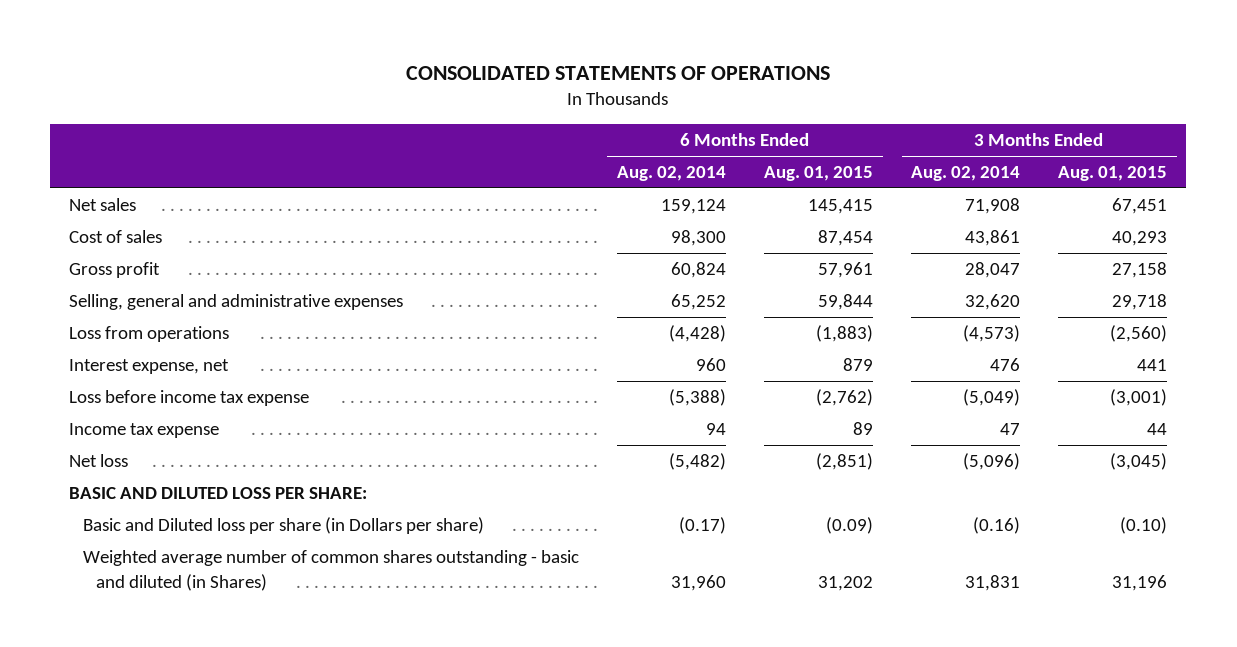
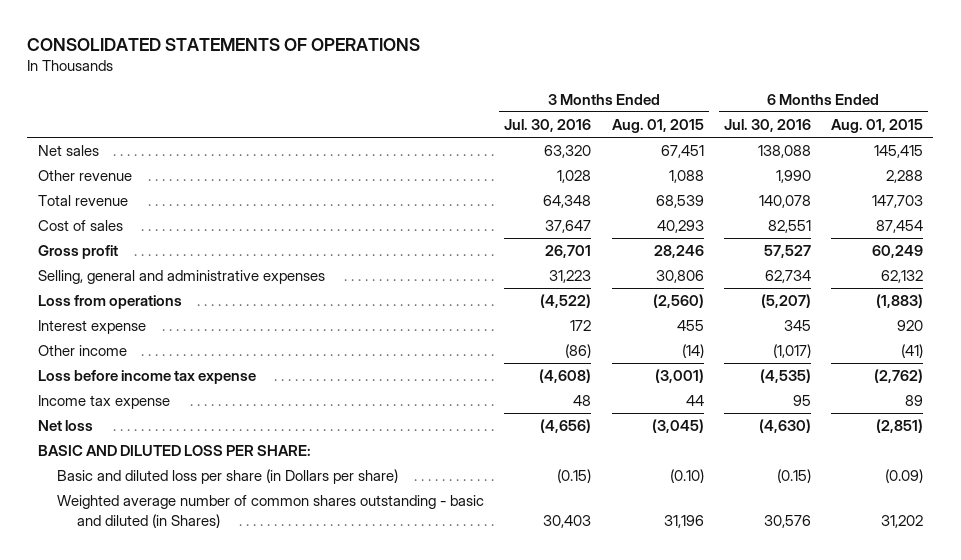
[616,166,726,182] Aug. 02, 2014 -> none
[911,166,1021,182] Aug. 02, 2014 -> none
none -> [504,118,592,132] Jul. 30, 2016
none -> [723,118,811,132] Jul. 30, 2016
none -> [37,170,132,182] Other revenue
none -> [37,195,128,207] Total revenue
[818,262,874,279] 57,961 -> [872,245,924,259] 60,249
[1112,262,1168,279] 27,158 -> [653,245,704,259] 28,246
[818,294,874,311] 59,844 -> [881,270,924,284] 62,132
[1112,294,1168,311] 29,718 -> [655,270,704,284] 30,806
[69,359,230,375] Interest expense, net -> [37,320,146,335] Interest expense
[843,358,874,372] 879 -> [897,320,924,332] 920
[1137,359,1168,372] 441 -> [676,320,704,332] 455
none -> [37,345,127,357] Other income
[82,517,484,535] Basic and Diluted loss per share (in Dollars per share) -> [57,469,399,485] Basic and diluted loss per share (in Dollars per share)

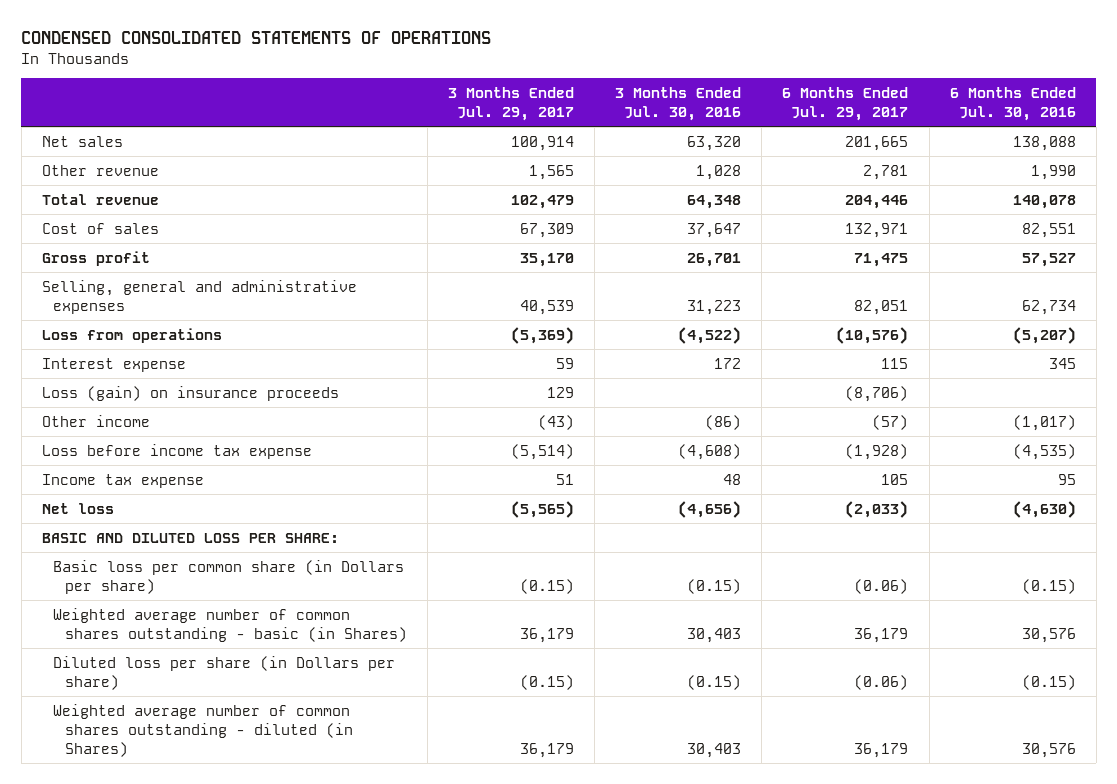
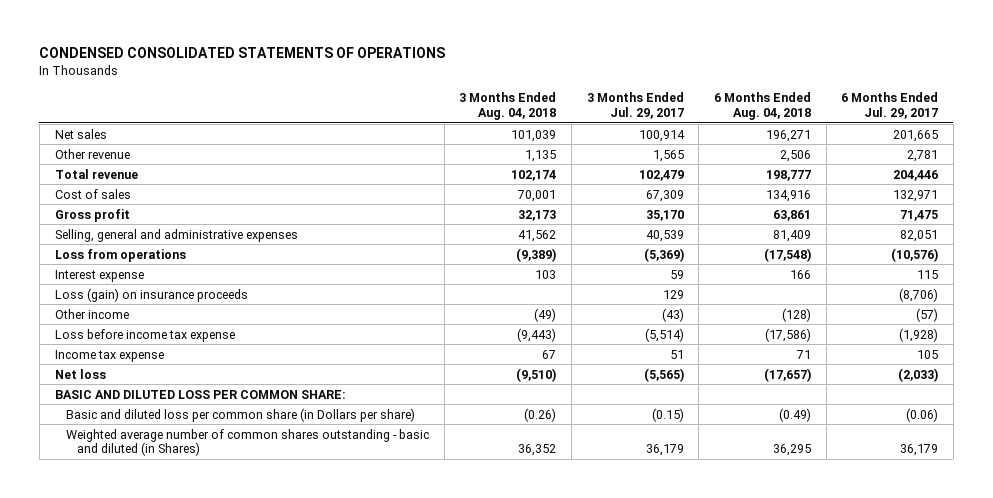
[615,86,742,121] 3 Months Ended Jul. 30, 2016 -> none
[949,86,1076,121] 6 Months Ended Jul. 30, 2016 -> none
none -> [459,92,557,120] 3 Months Ended Aug. 04, 2018
none -> [713,92,811,120] 6 Months Ended Aug. 04, 2018
[53,559,405,594] Basic loss per common share (in Dollars per share) -> none
[53,607,407,642] Weighted average number of common shares outstanding - basic (in Shares) -> none
[41,532,339,543] BASIC AND DILUTED LOSS PER SHARE: -> [54,389,346,399] BASIC AND DILUTED LOSS PER COMMON SHARE:
[53,655,396,690] Diluted loss per share (in Dollars per share) -> [65,407,415,422] Basic and diluted loss per common share (in Dollars per share)
[53,703,353,757] Weighted average number of common shares outstanding - diluted (in Shares) -> [65,428,429,457] Weighted average number of common shares outstanding - basic and diluted (in Shares)

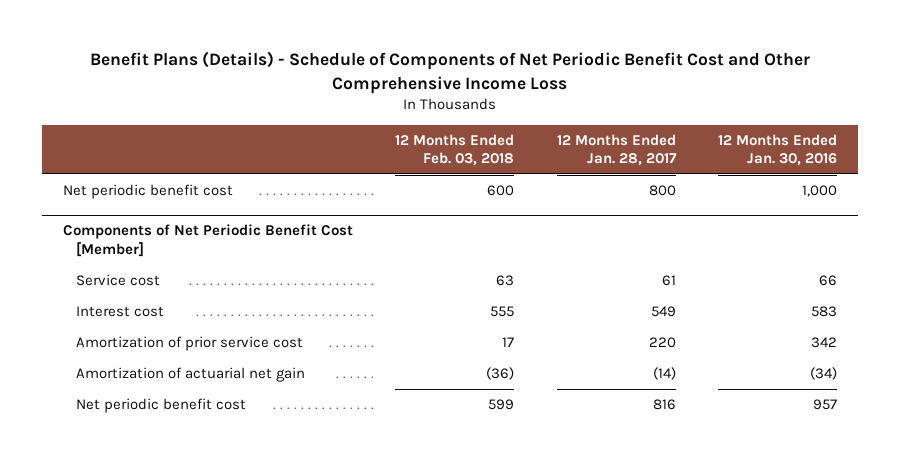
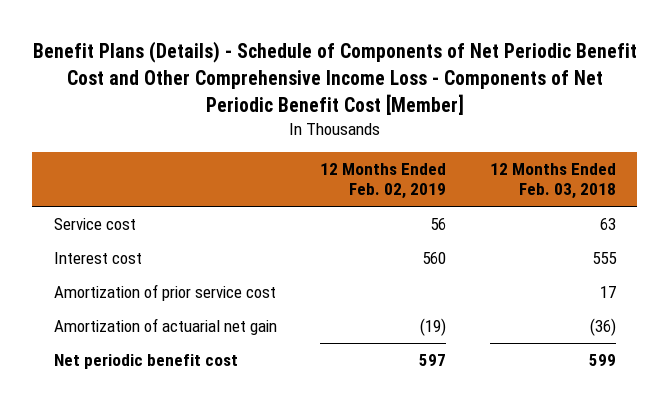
[90,51,811,94] Benefit Plans (Details) - Schedule of Components of Net Periodic Benefit Cost and Other Comprehensive Income Loss -> [32,41,637,115] Benefit Plans (Details) - Schedule of Components of Net Periodic Benefit Cost and Other Comprehensive Income Loss - Components of Net Periodic Benefit Cost [Member]
[556,133,677,167] 12 Months Ended Jan. 28, 2017 -> none
[718,133,838,167] 12 Months Ended Jan. 30, 2016 -> none
none -> [320,162,447,200] 12 Months Ended Feb. 02, 2019
[62,184,233,200] Net periodic benefit cost -> none
[62,224,353,258] Components of Net Periodic Benefit Cost [Member] -> none

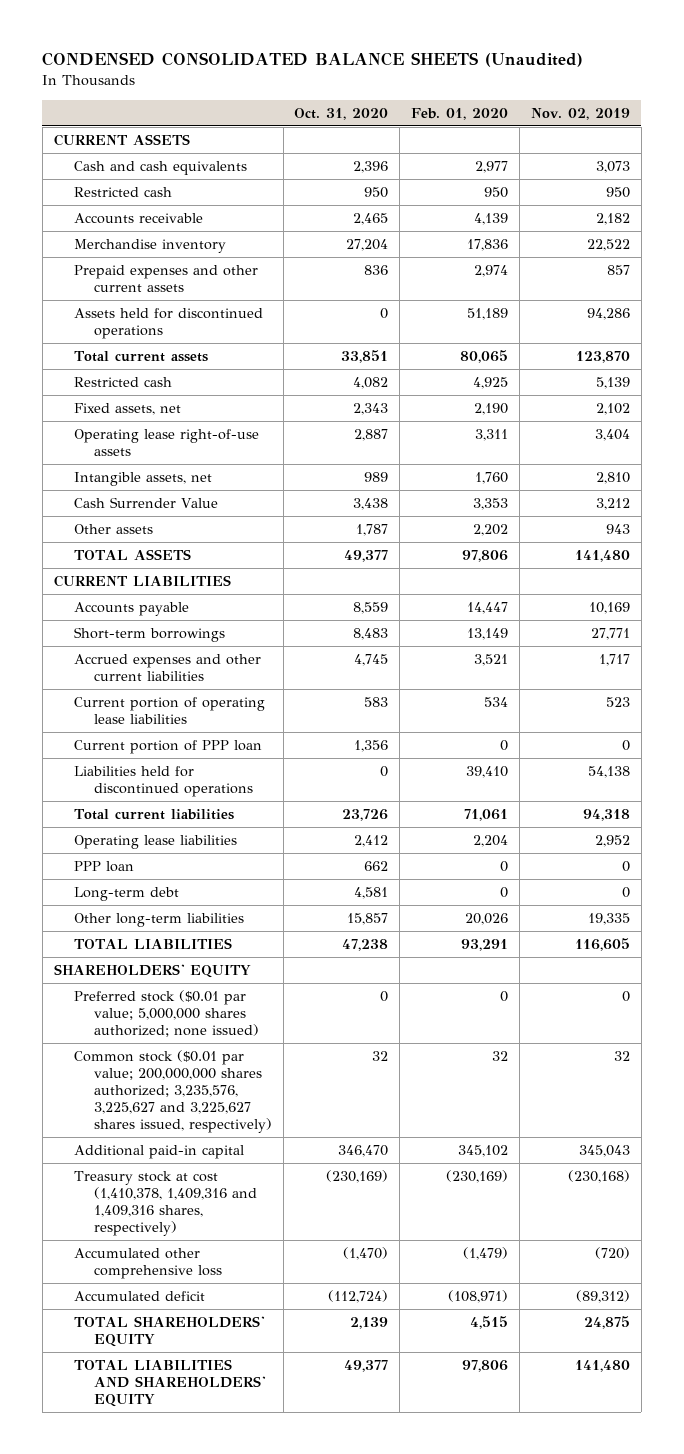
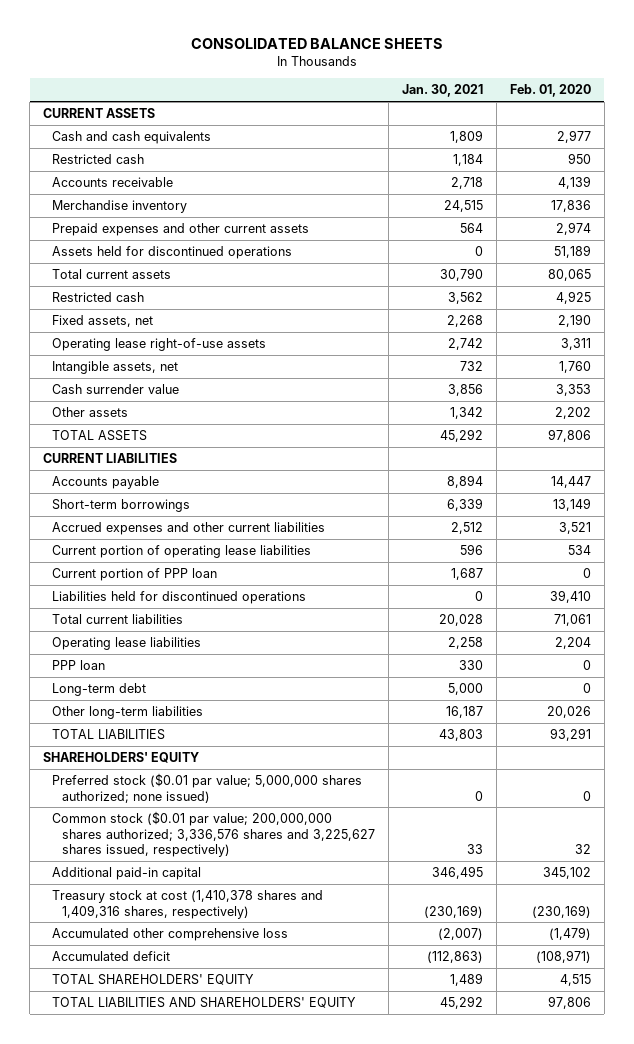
[42,52,584,68] CONDENSED CONSOLIDATED BALANCE SHEETS (Unaudited) -> [190,37,443,49] CONSOLIDATED BALANCE SHEETS
[294,107,389,120] Oct. 31, 2020 -> none
[531,107,631,120] Nov. 02, 2019 -> none
none -> [401,84,483,98] Jan. 30, 2021
[73,496,218,508] Cash Surrender Value -> [52,383,180,394] Cash surrender value
[73,1049,272,1133] Common stock ($0.01 par value; 200,000,000 shares authorized; 3,235,576, 3,225,627 and 3,225,627 shares issued, respectively) -> [52,810,375,858] Common stock ($0.01 par value; 200,000,000 shares authorized; 3,336,576 shares and 3,225,627 shares issued, respectively)
[73,1170,257,1236] Treasury stock at cost (1,410,378, 1,409,316 and 1,409,316 shares, respectively) -> [52,889,324,919] Treasury stock at cost (1,410,378 shares and 1,409,316 shares, respectively)

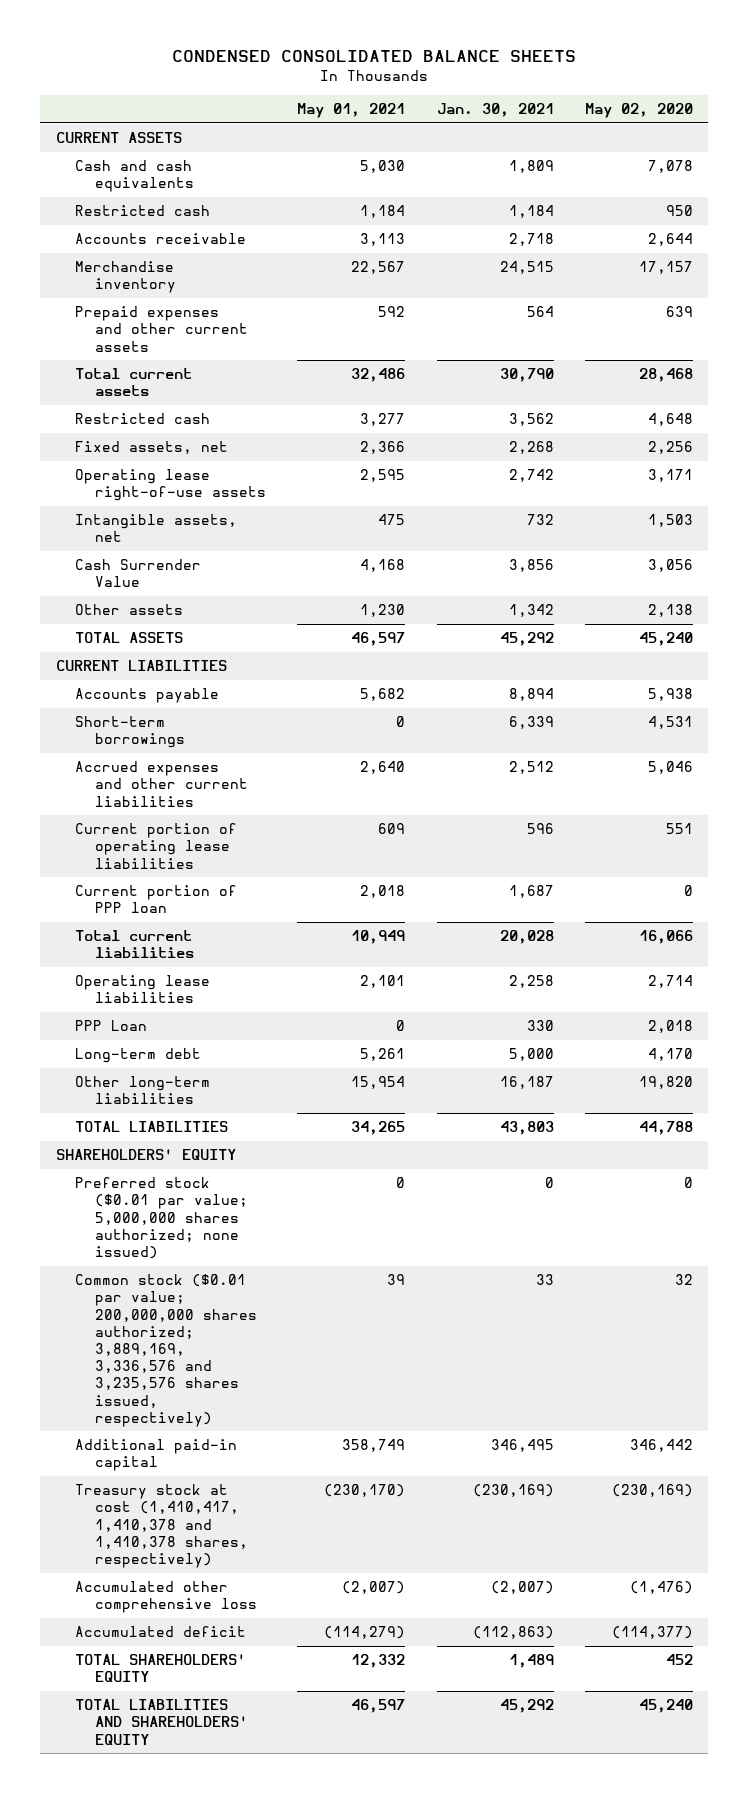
[190,37,443,49] CONSOLIDATED BALANCE SHEETS -> [172,49,577,62] CONDENSED CONSOLIDATED BALANCE SHEETS
[509,84,591,98] Feb. 01, 2020 -> none
none -> [297,103,406,119] May 01, 2021
none -> [584,103,693,119] May 02, 2020
[52,245,293,259] Assets held for discontinued operations -> none
[52,383,180,394] Cash surrender value -> [75,559,202,588] Cash Surrender Value
[52,590,307,604] Liabilities held for discontinued operations -> none
[52,659,106,670] PPP loan -> [75,1020,148,1032] PPP Loan
[52,810,375,858] Common stock ($0.01 par value; 200,000,000 shares authorized; 3,336,576 shares and 3,225,627 shares issued, respectively) -> [75,1274,257,1427] Common stock ($0.01 par value; 200,000,000 shares authorized; 3,889,169, 3,336,576 and 3,235,576 shares issued, respectively)
[52,889,324,919] Treasury stock at cost (1,410,378 shares and 1,409,316 shares, respectively) -> [75,1484,248,1569] Treasury stock at cost (1,410,417, 1,410,378 and 1,410,378 shares, respectively)

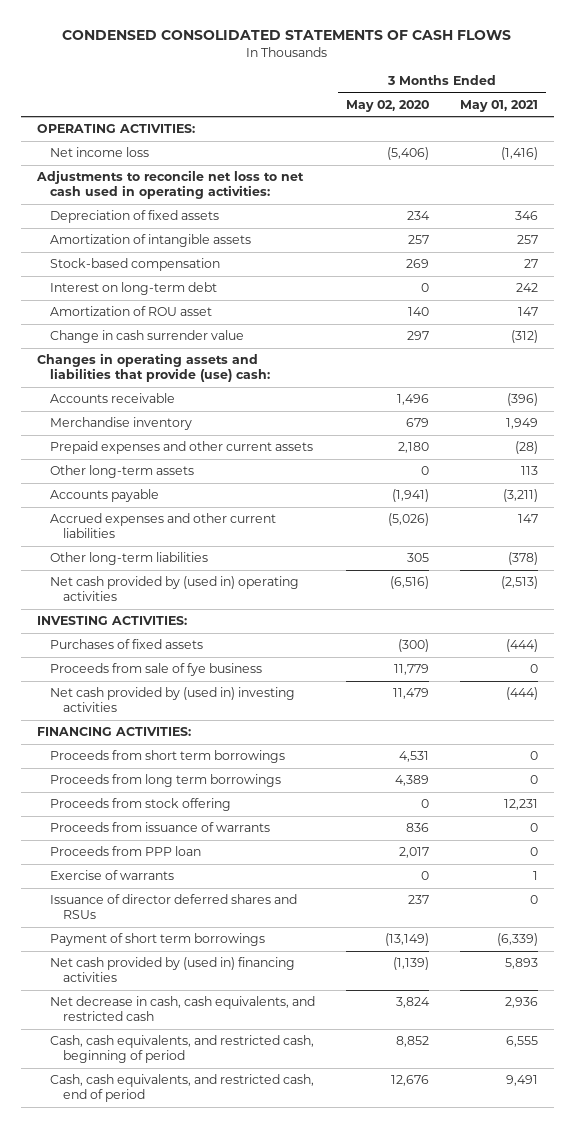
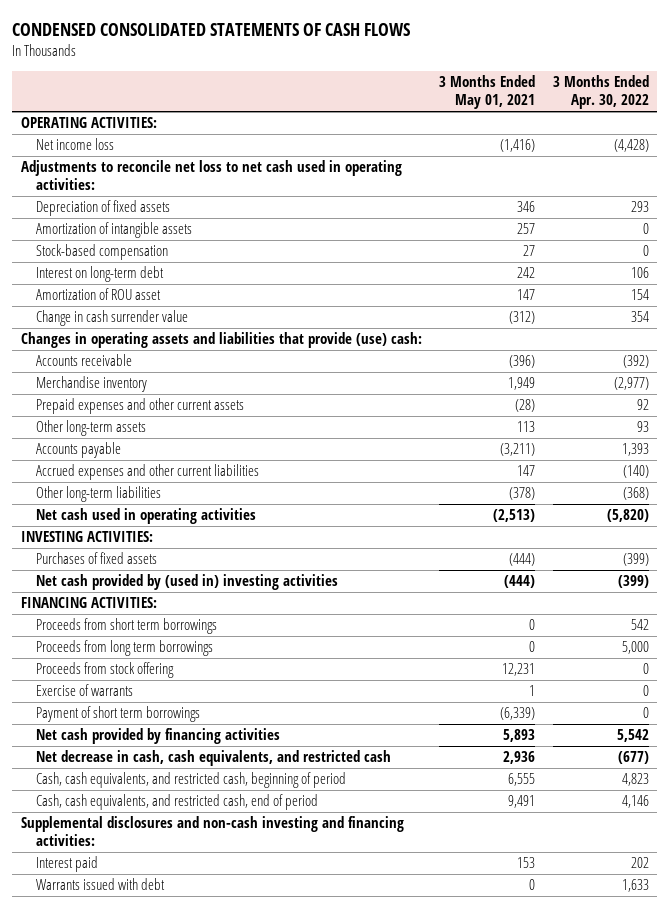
[346,99,430,112] May 02, 2020 -> none
none -> [552,75,649,110] 3 Months Ended Apr. 30, 2022
[49,576,299,602] Net cash provided by (used in) operating activities -> [35,508,256,525] Net cash used in operating activities
[49,663,262,677] Proceeds from sale of fye business -> none
[49,822,270,833] Proceeds from issuance of warrants -> none
[49,846,201,857] Proceeds from PPP loan -> none
[49,894,297,920] Issuance of director deferred shares and RSUs -> none
[49,957,295,983] Net cash provided by (used in) financing activities -> [35,728,280,745] Net cash provided by financing activities
none -> [21,816,405,847] Supplemental disclosures and non-cash investing and financing activities:
none -> [35,856,98,873] Interest paid
none -> [35,878,165,891] Warrants issued with debt

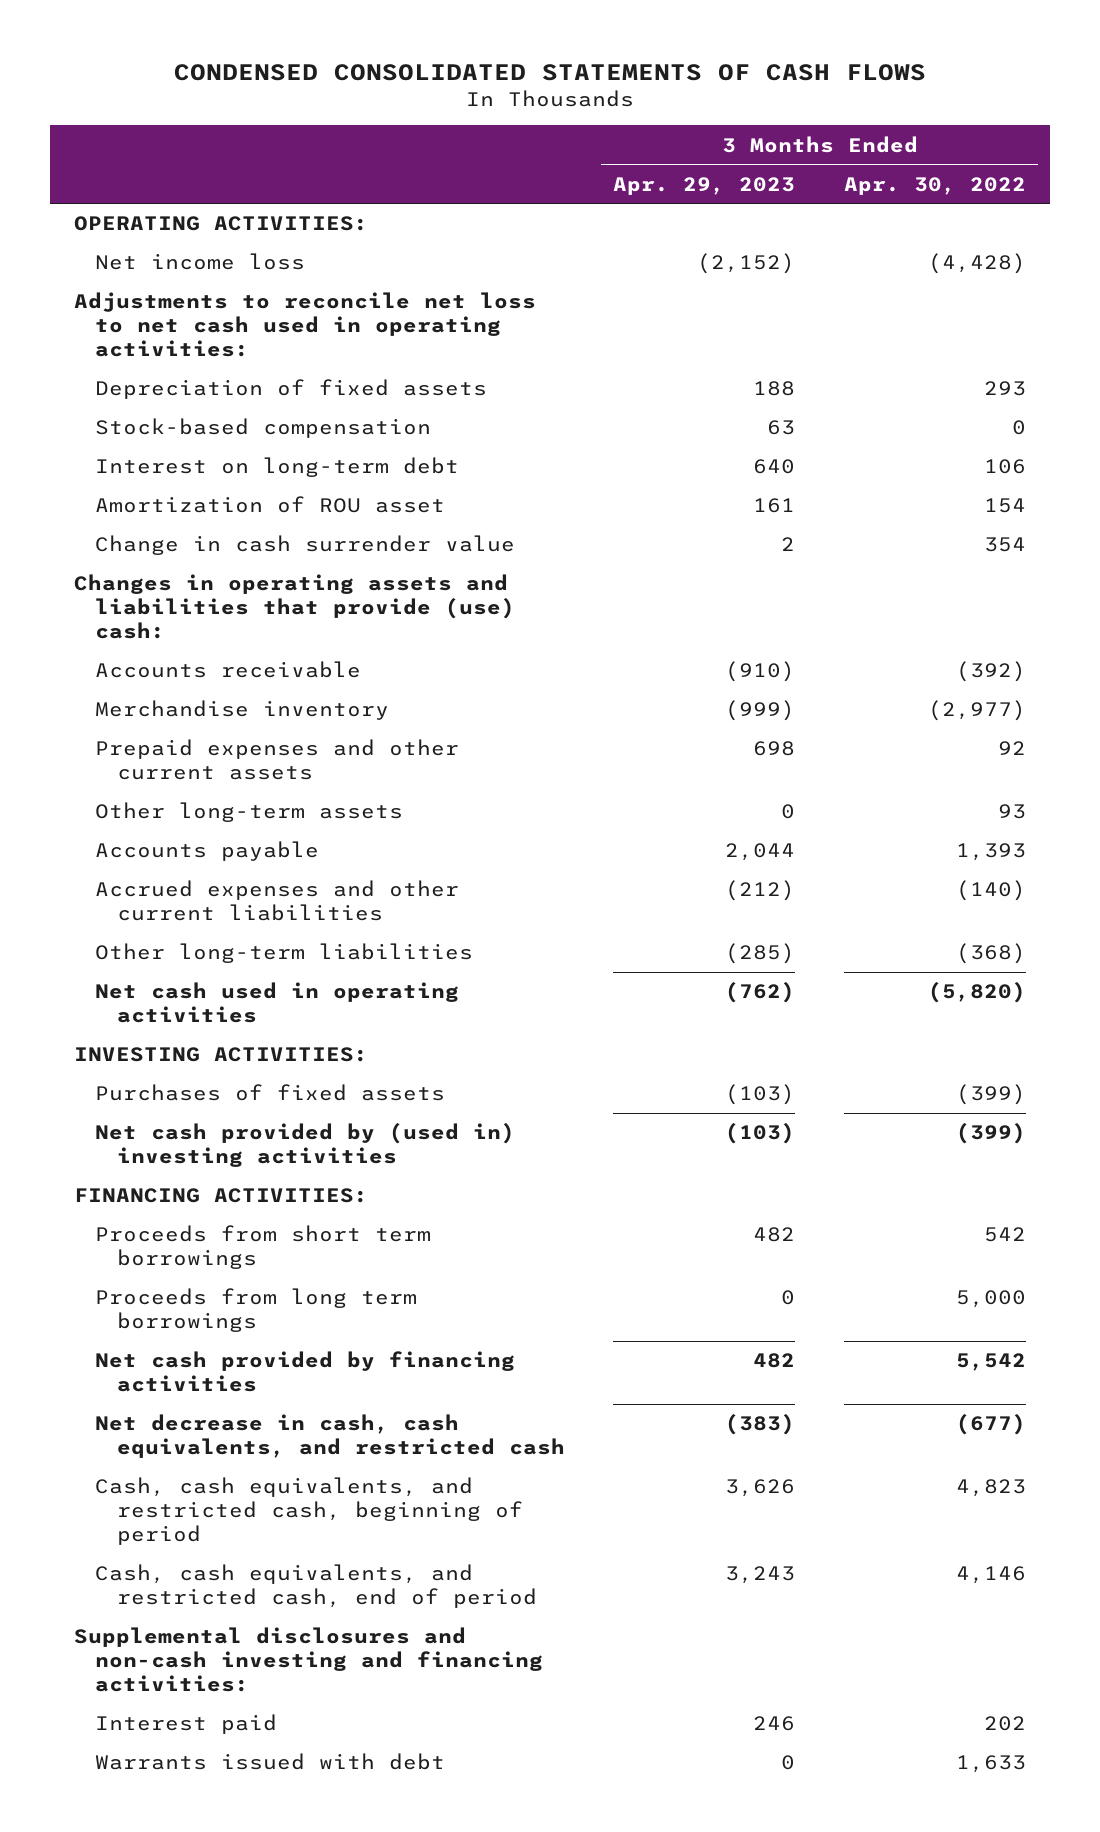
[439,75,536,110] 3 Months Ended May 01, 2021 -> none
none -> [613,176,796,195] Apr. 29, 2023
[35,222,192,239] Amortization of intangible assets -> none
[35,662,174,679] Proceeds from stock offering -> none
[35,684,133,697] Exercise of warrants -> none
[35,706,200,723] Payment of short term borrowings -> none

